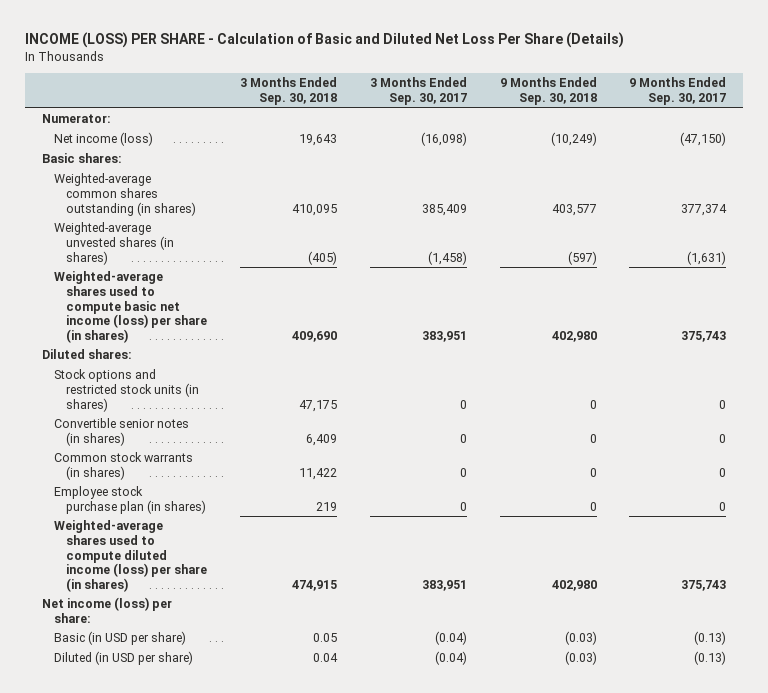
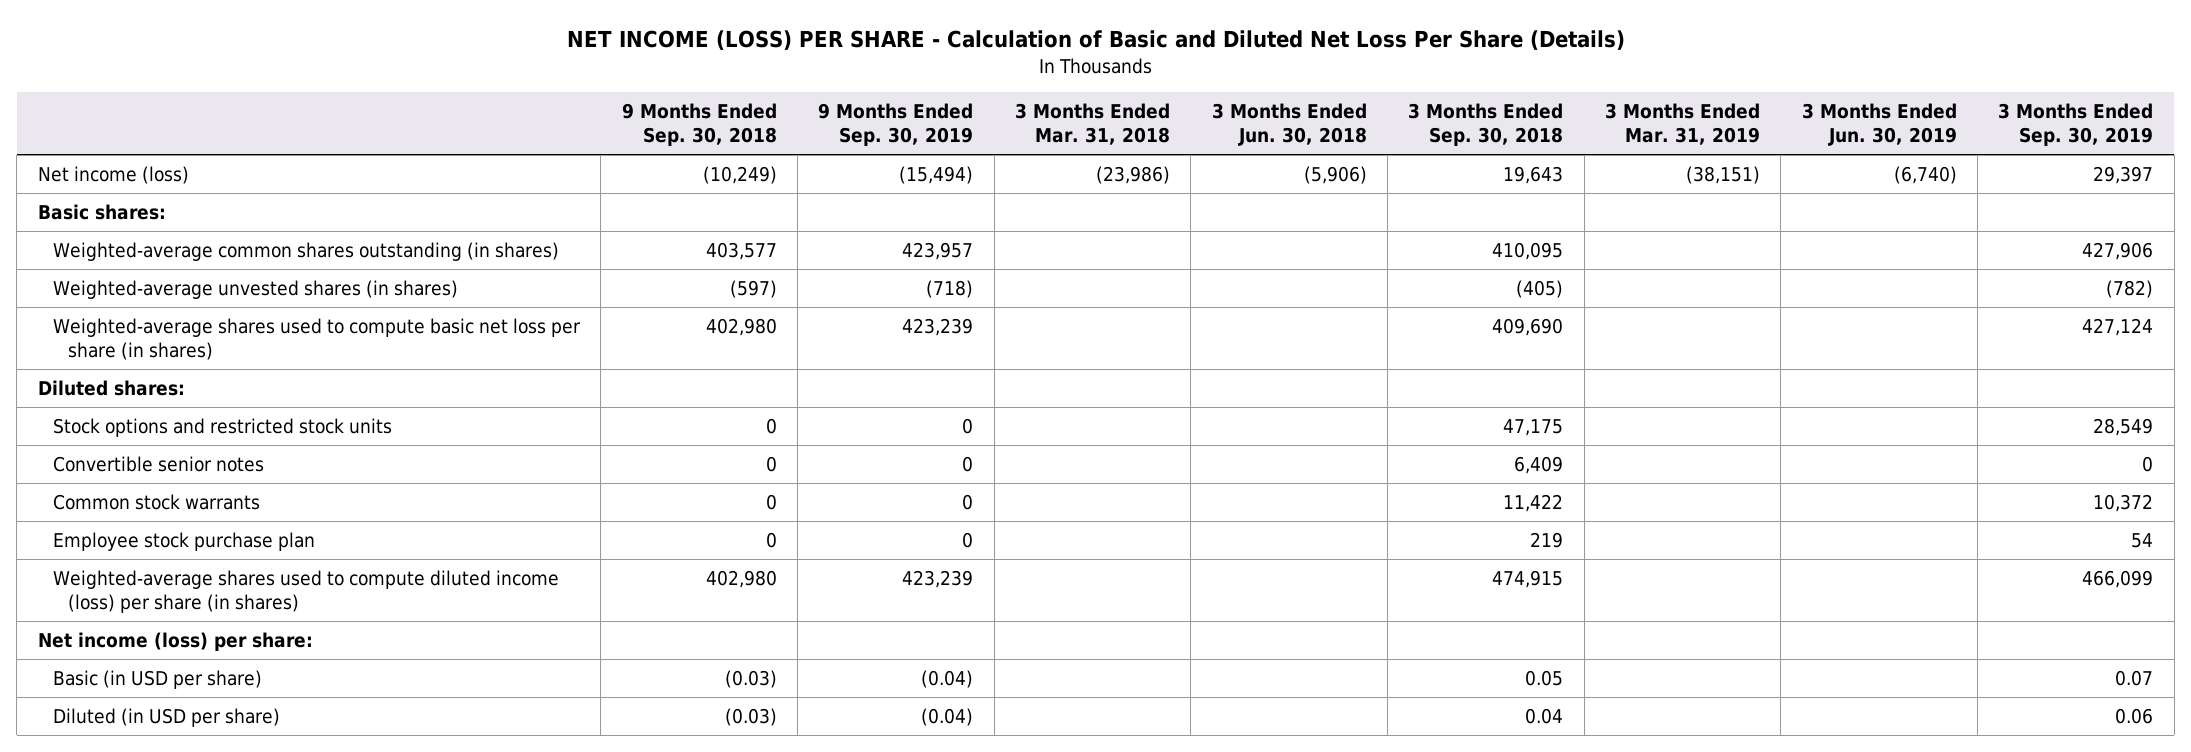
[25,32,625,49] INCOME (LOSS) PER SHARE - Calculation of Basic and Diluted Net Loss Per Share (Details) -> [566,29,1625,50] NET INCOME (LOSS) PER SHARE - Calculation of Basic and Diluted Net Loss Per Share (Details)
[369,77,467,106] 3 Months Ended Sep. 30, 2017 -> none
[629,77,727,106] 9 Months Ended Sep. 30, 2017 -> none
none -> [818,102,974,147] 9 Months Ended Sep. 30, 2019
none -> [1014,102,1170,146] 3 Months Ended Mar. 31, 2018
none -> [1211,102,1367,147] 3 Months Ended Jun. 30, 2018
none -> [1605,102,1761,146] 3 Months Ended Mar. 31, 2019
none -> [1801,102,1957,147] 3 Months Ended Jun. 30, 2019
none -> [1998,102,2154,147] 3 Months Ended Sep. 30, 2019
[41,114,111,124] Numerator: -> none
[54,271,208,344] Weighted-average shares used to compute basic net income (loss) per share (in shares) -> [52,317,581,361] Weighted-average shares used to compute basic net loss per share (in shares)
[54,369,200,412] Stock options and restricted stock units (in shares) -> [52,417,392,437] Stock options and restricted stock units
[54,418,190,446] Convertible senior notes (in shares) -> [52,455,264,472] Convertible senior notes
[54,452,194,480] Common stock warrants (in shares) -> [52,493,260,510] Common stock warrants
[54,486,207,514] Employee stock purchase plan (in shares) -> [52,531,315,551] Employee stock purchase plan

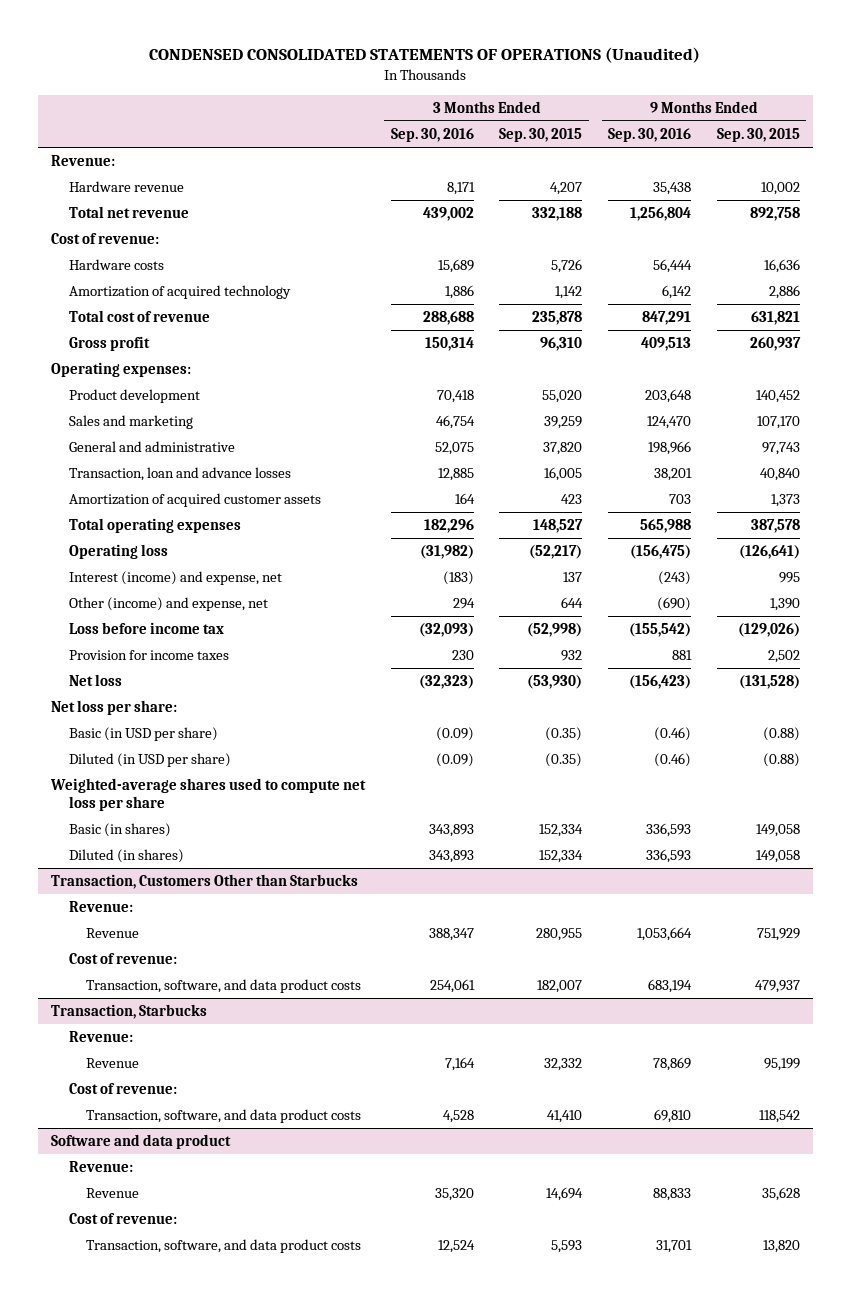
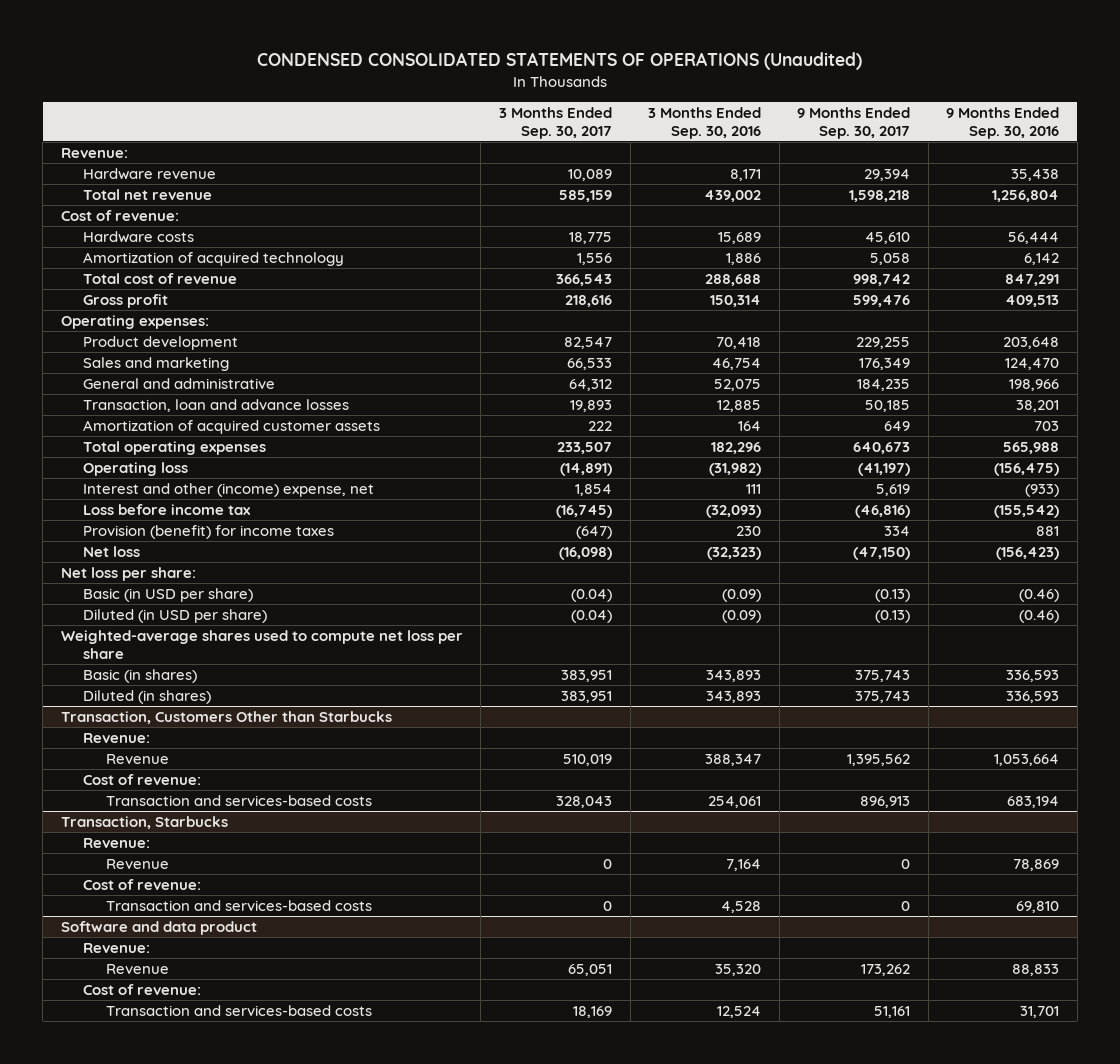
[499,128,583,143] Sep. 30, 2015 -> none
[716,128,800,143] Sep. 30, 2015 -> none
none -> [498,106,612,139] 3 Months Ended Sep. 30, 2017
none -> [797,106,911,139] 9 Months Ended Sep. 30, 2017
[68,597,268,612] Other (income) and expense, net -> none
[68,571,282,586] Interest (income) and expense, net -> [83,483,375,498] Interest and other (income) expense, net
[442,571,474,586] (183) -> [746,484,762,495] 111
[658,571,692,586] (243) -> [1025,484,1060,498] (933)
[68,650,229,661] Provision for income taxes -> [83,525,335,540] Provision (benefit) for income taxes
[86,979,362,994] Transaction, software, and data product costs -> [105,795,372,807] Transaction and services-based costs
[86,1109,362,1124] Transaction, software, and data product costs -> [105,900,372,912] Transaction and services-based costs
[86,1239,362,1254] Transaction, software, and data product costs -> [105,1005,372,1017] Transaction and services-based costs

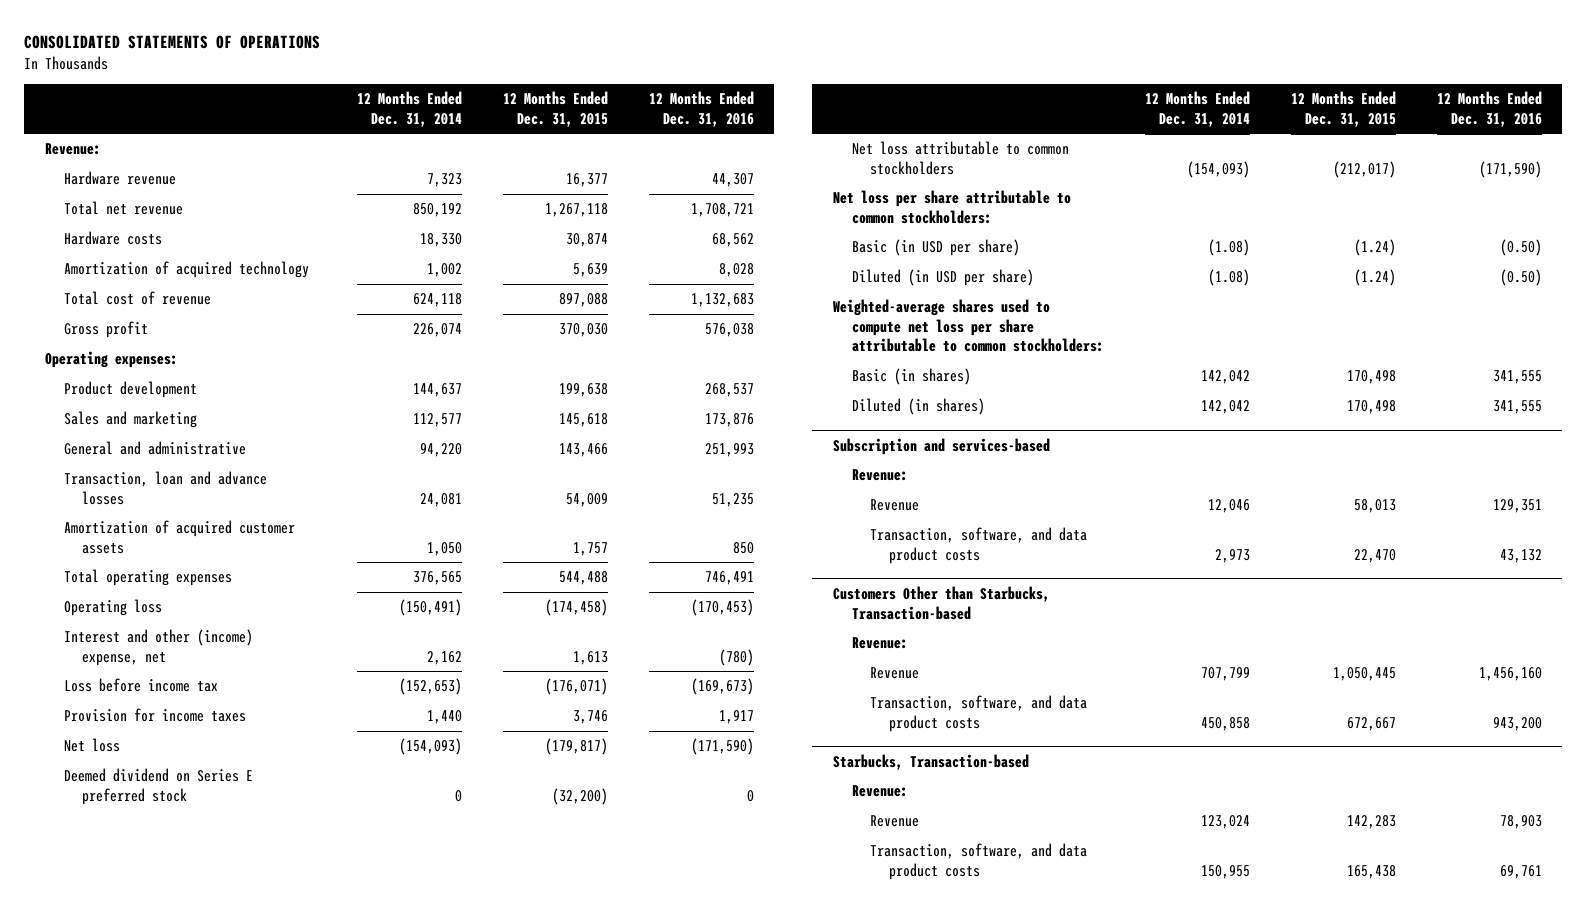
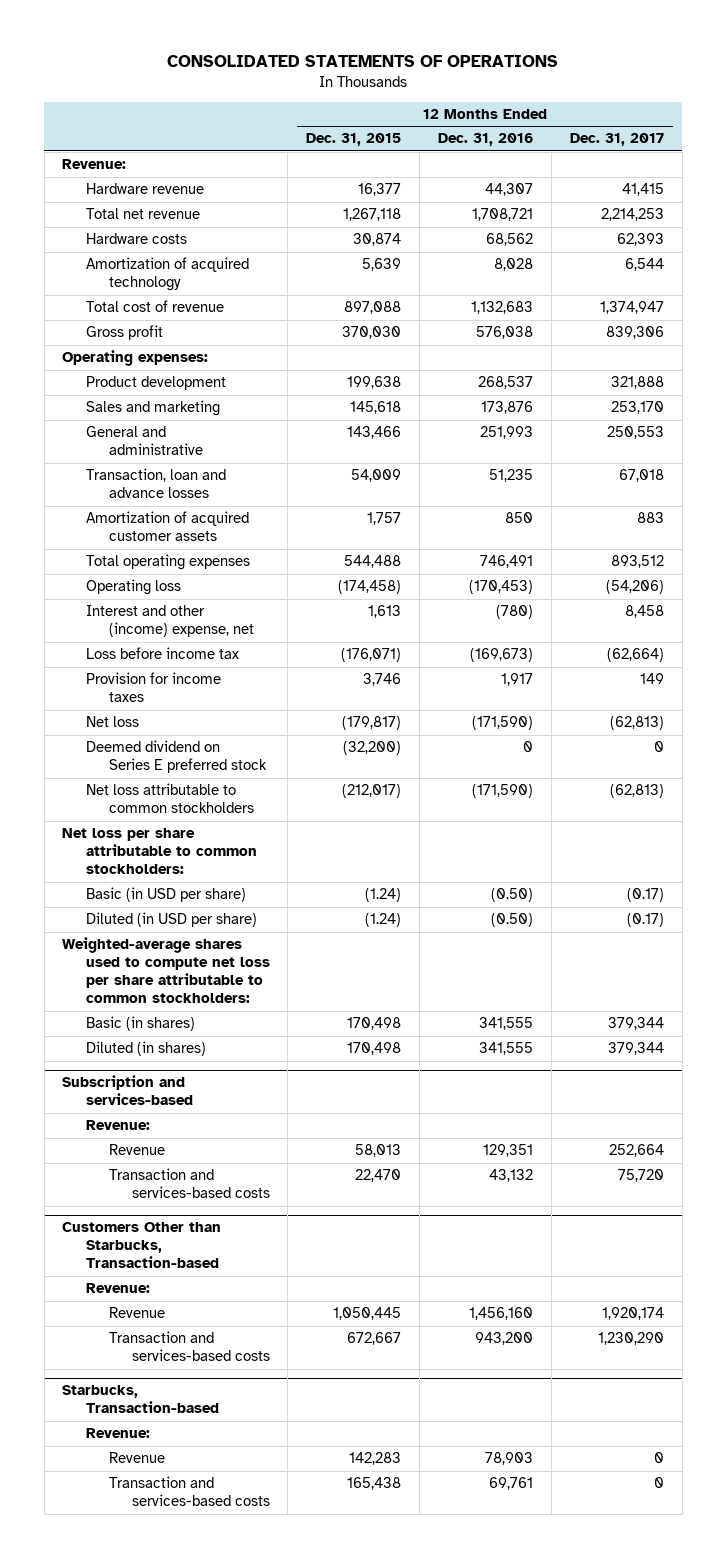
[356,91,462,127] 12 Months Ended Dec. 31, 2014 -> none
none -> [569,133,664,147] Dec. 31, 2017
[870,527,1088,564] Transaction, software, and data product costs -> [108,1168,270,1199] Transaction and services-based costs
[870,695,1088,732] Transaction, software, and data product costs -> [108,1331,270,1362] Transaction and services-based costs
[870,843,1088,880] Transaction, software, and data product costs -> [108,1476,270,1507] Transaction and services-based costs

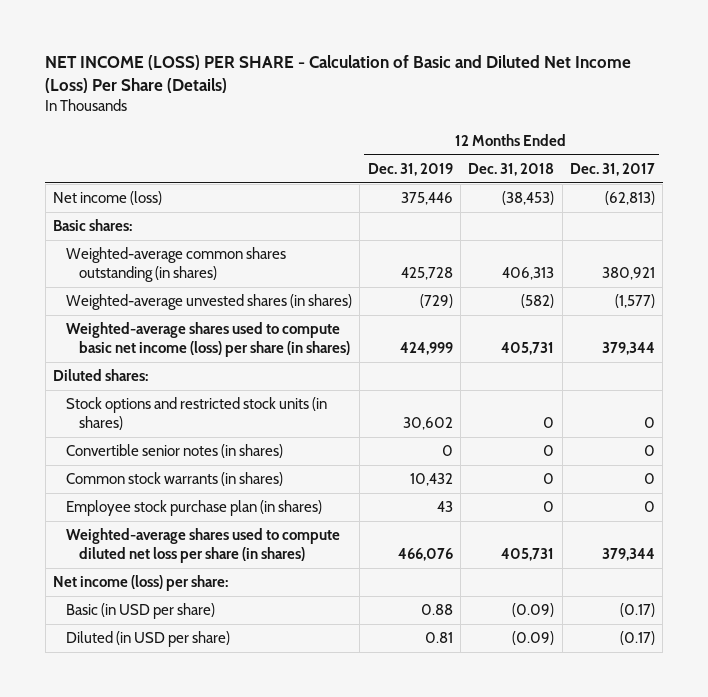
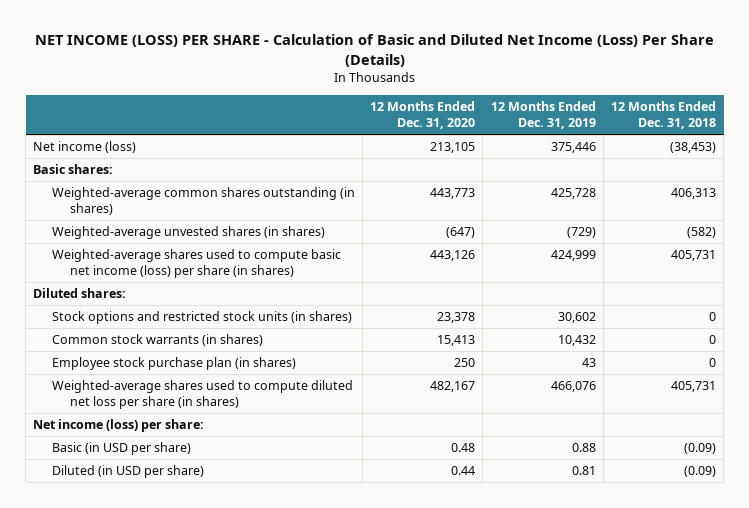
[569,162,655,176] Dec. 31, 2017 -> none
none -> [370,101,476,130] 12 Months Ended Dec. 31, 2020
[66,444,284,459] Convertible senior notes (in shares) -> none

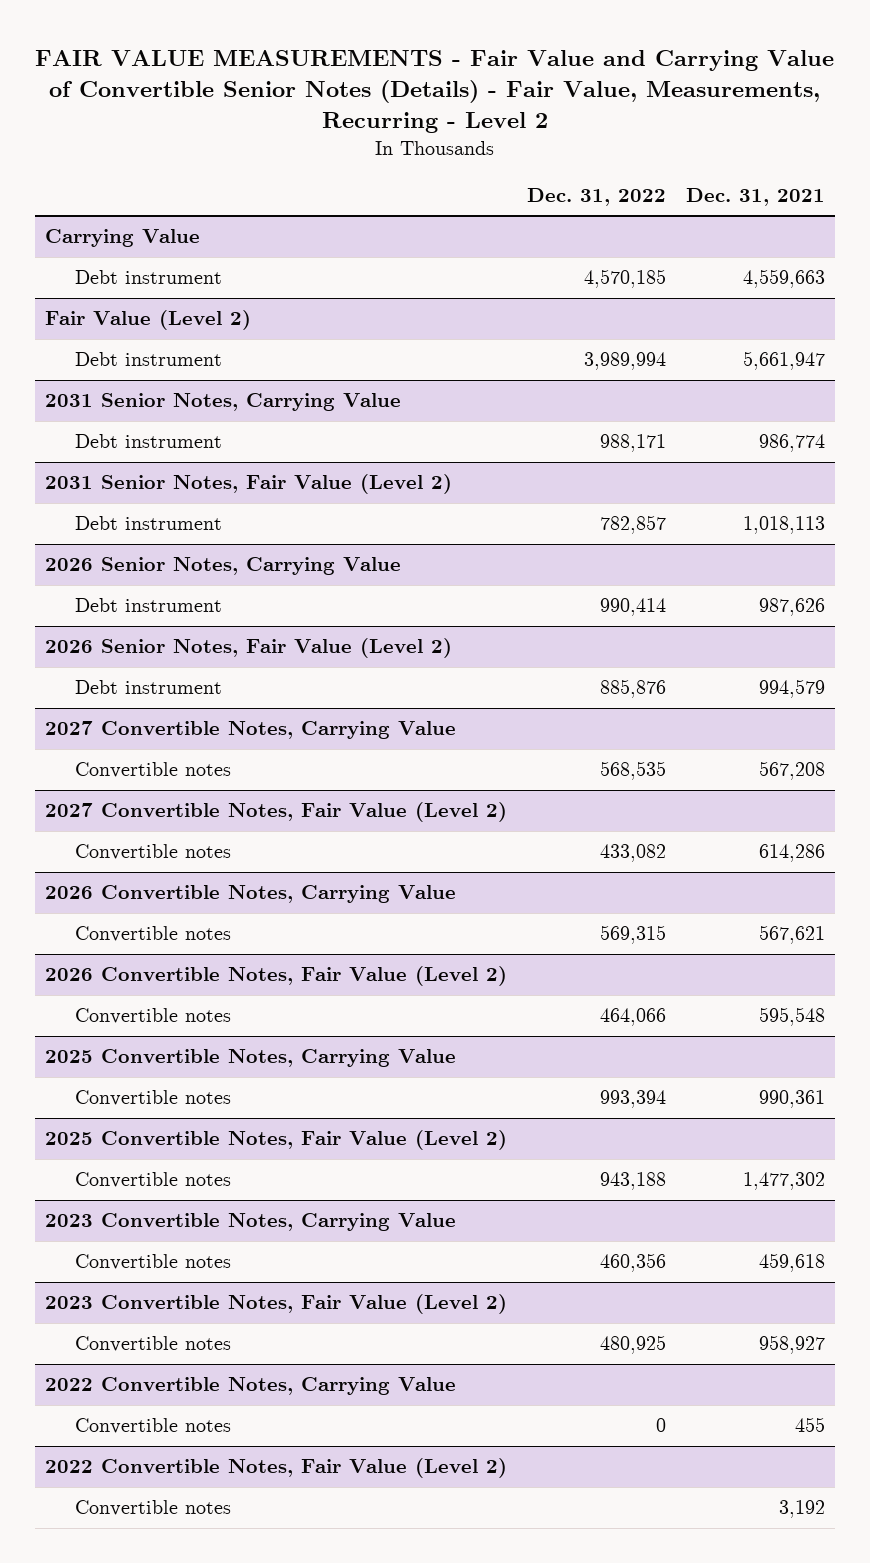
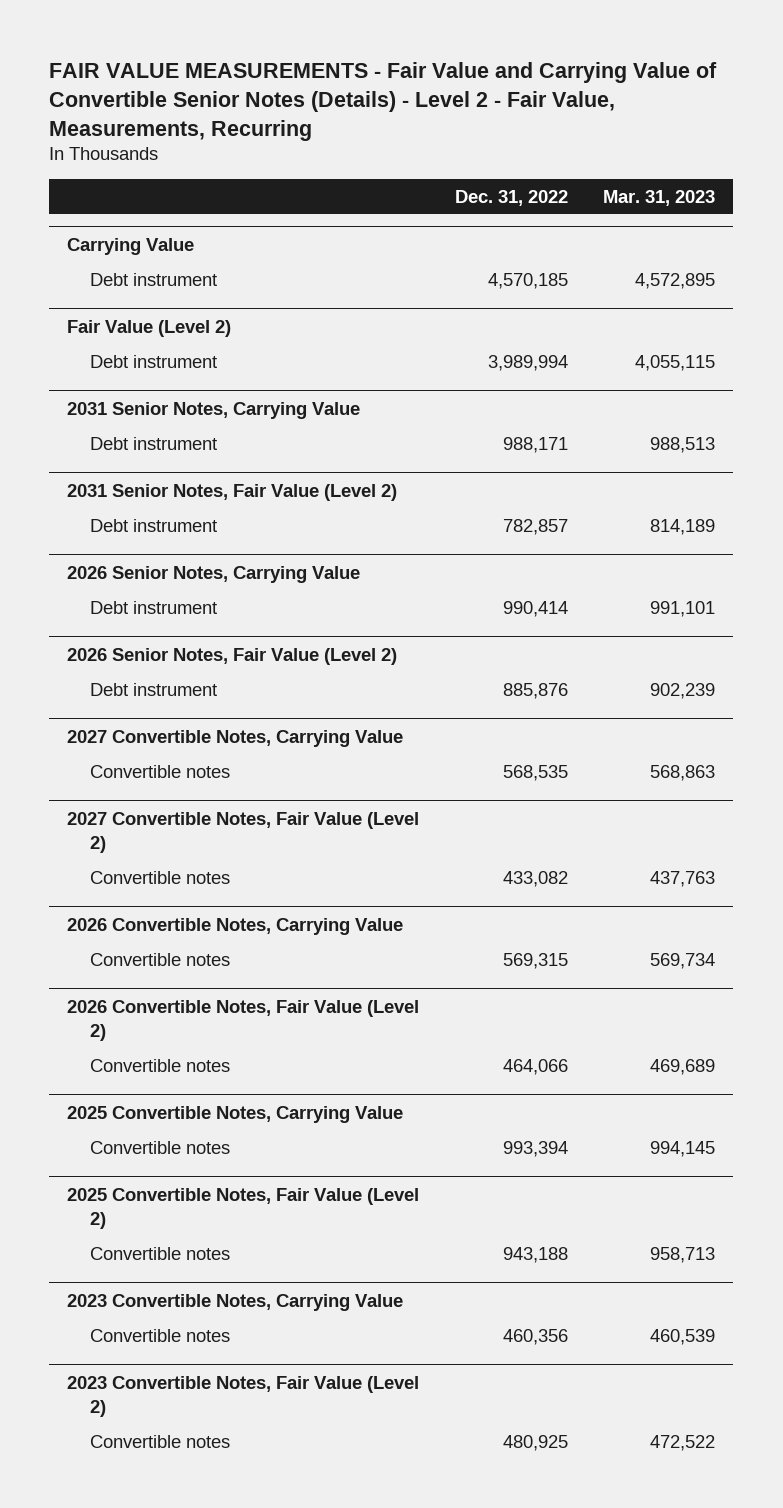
[35,50,835,133] FAIR VALUE MEASUREMENTS - Fair Value and Carrying Value of Convertible Senior Notes (Details) - Fair Value, Measurements, Recurring - Level 2 -> [49,62,718,141] FAIR VALUE MEASUREMENTS - Fair Value and Carrying Value of Convertible Senior Notes (Details) - Level 2 - Fair Value, Measurements, Recurring
[686,187,826,206] Dec. 31, 2021 -> none
none -> [603,189,716,206] Mar. 31, 2023
[45,1377,457,1396] 2022 Convertible Notes, Carrying Value -> none
[74,1418,231,1435] Convertible notes -> none
[45,1458,508,1479] 2022 Convertible Notes, Fair Value (Level 2) -> none
[74,1500,231,1517] Convertible notes -> none

